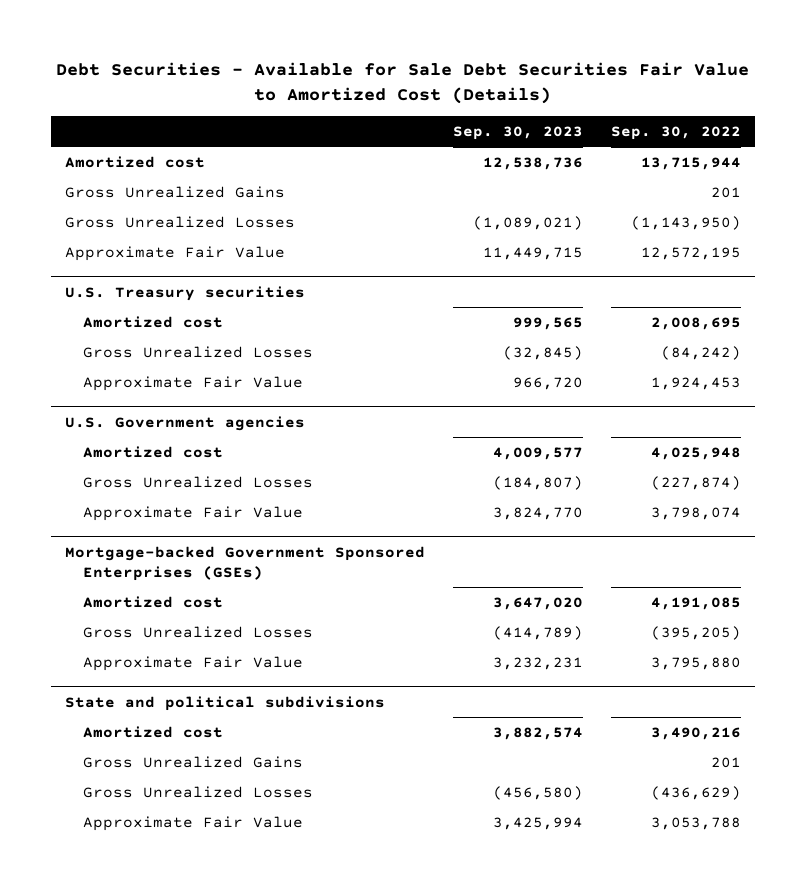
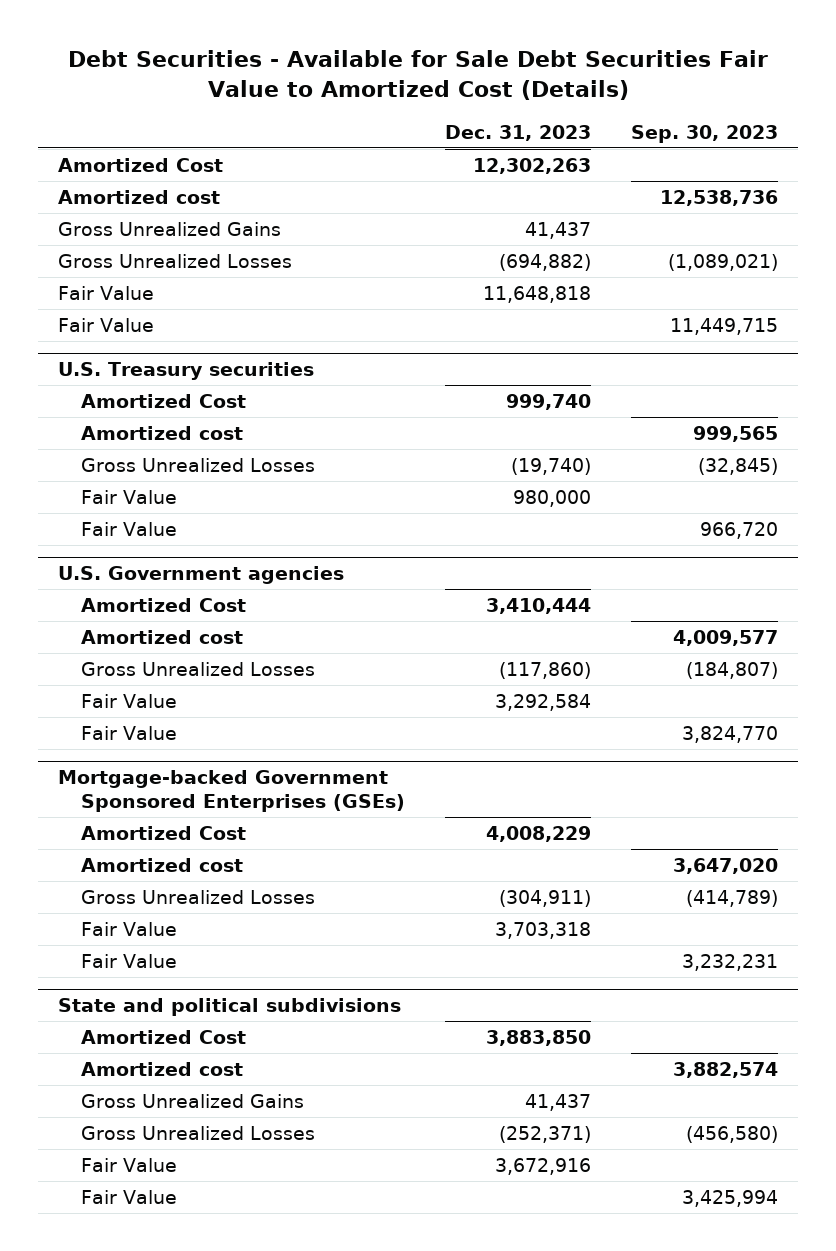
[610,125,741,140] Sep. 30, 2022 -> none
none -> [445,125,592,142] Dec. 31, 2023
none -> [57,157,223,172] Amortized Cost
none -> [57,285,154,300] Fair Value
[64,245,285,261] Approximate Fair Value -> [57,317,154,332] Fair Value
none -> [81,393,247,408] Amortized Cost
none -> [81,489,178,504] Fair Value
[83,375,304,391] Approximate Fair Value -> [81,521,178,536] Fair Value
none -> [81,597,247,612] Amortized Cost
none -> [81,693,178,708] Fair Value
[83,505,304,521] Approximate Fair Value -> [81,725,178,740] Fair Value
none -> [81,825,247,840] Amortized Cost
none -> [81,921,178,936] Fair Value
[83,655,304,671] Approximate Fair Value -> [81,953,178,968] Fair Value
none -> [81,1029,247,1044] Amortized Cost
none -> [81,1157,178,1172] Fair Value
[83,815,304,831] Approximate Fair Value -> [81,1189,178,1204] Fair Value

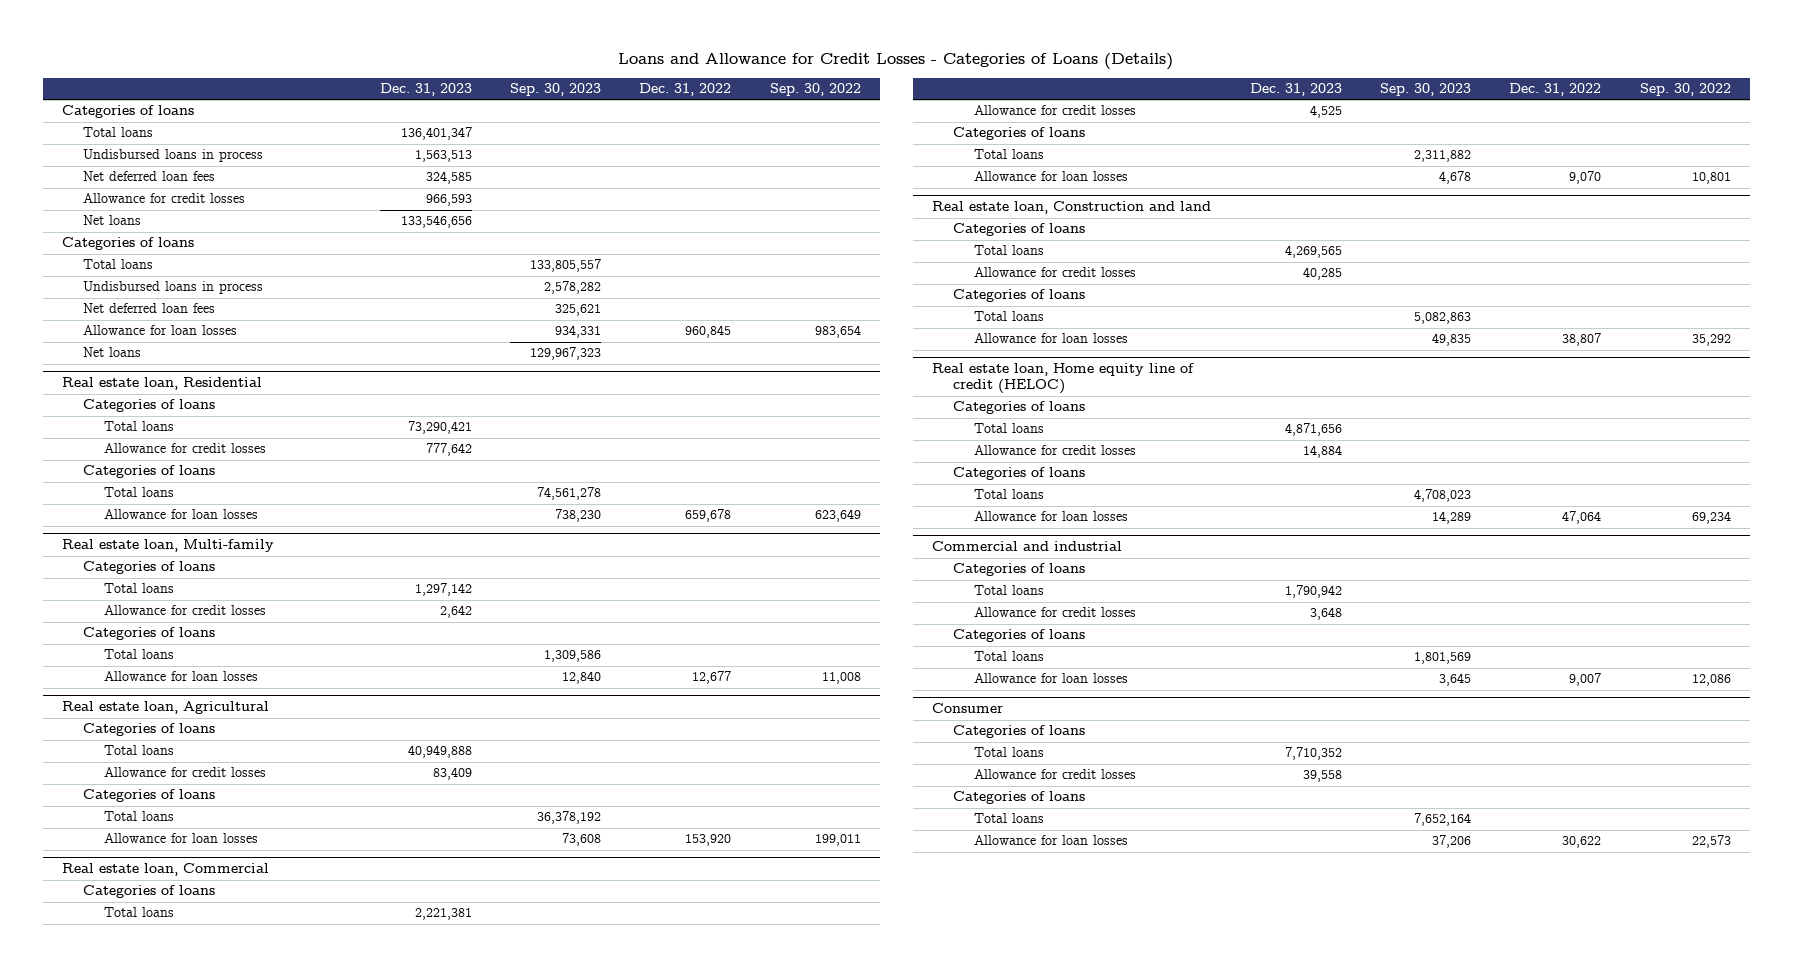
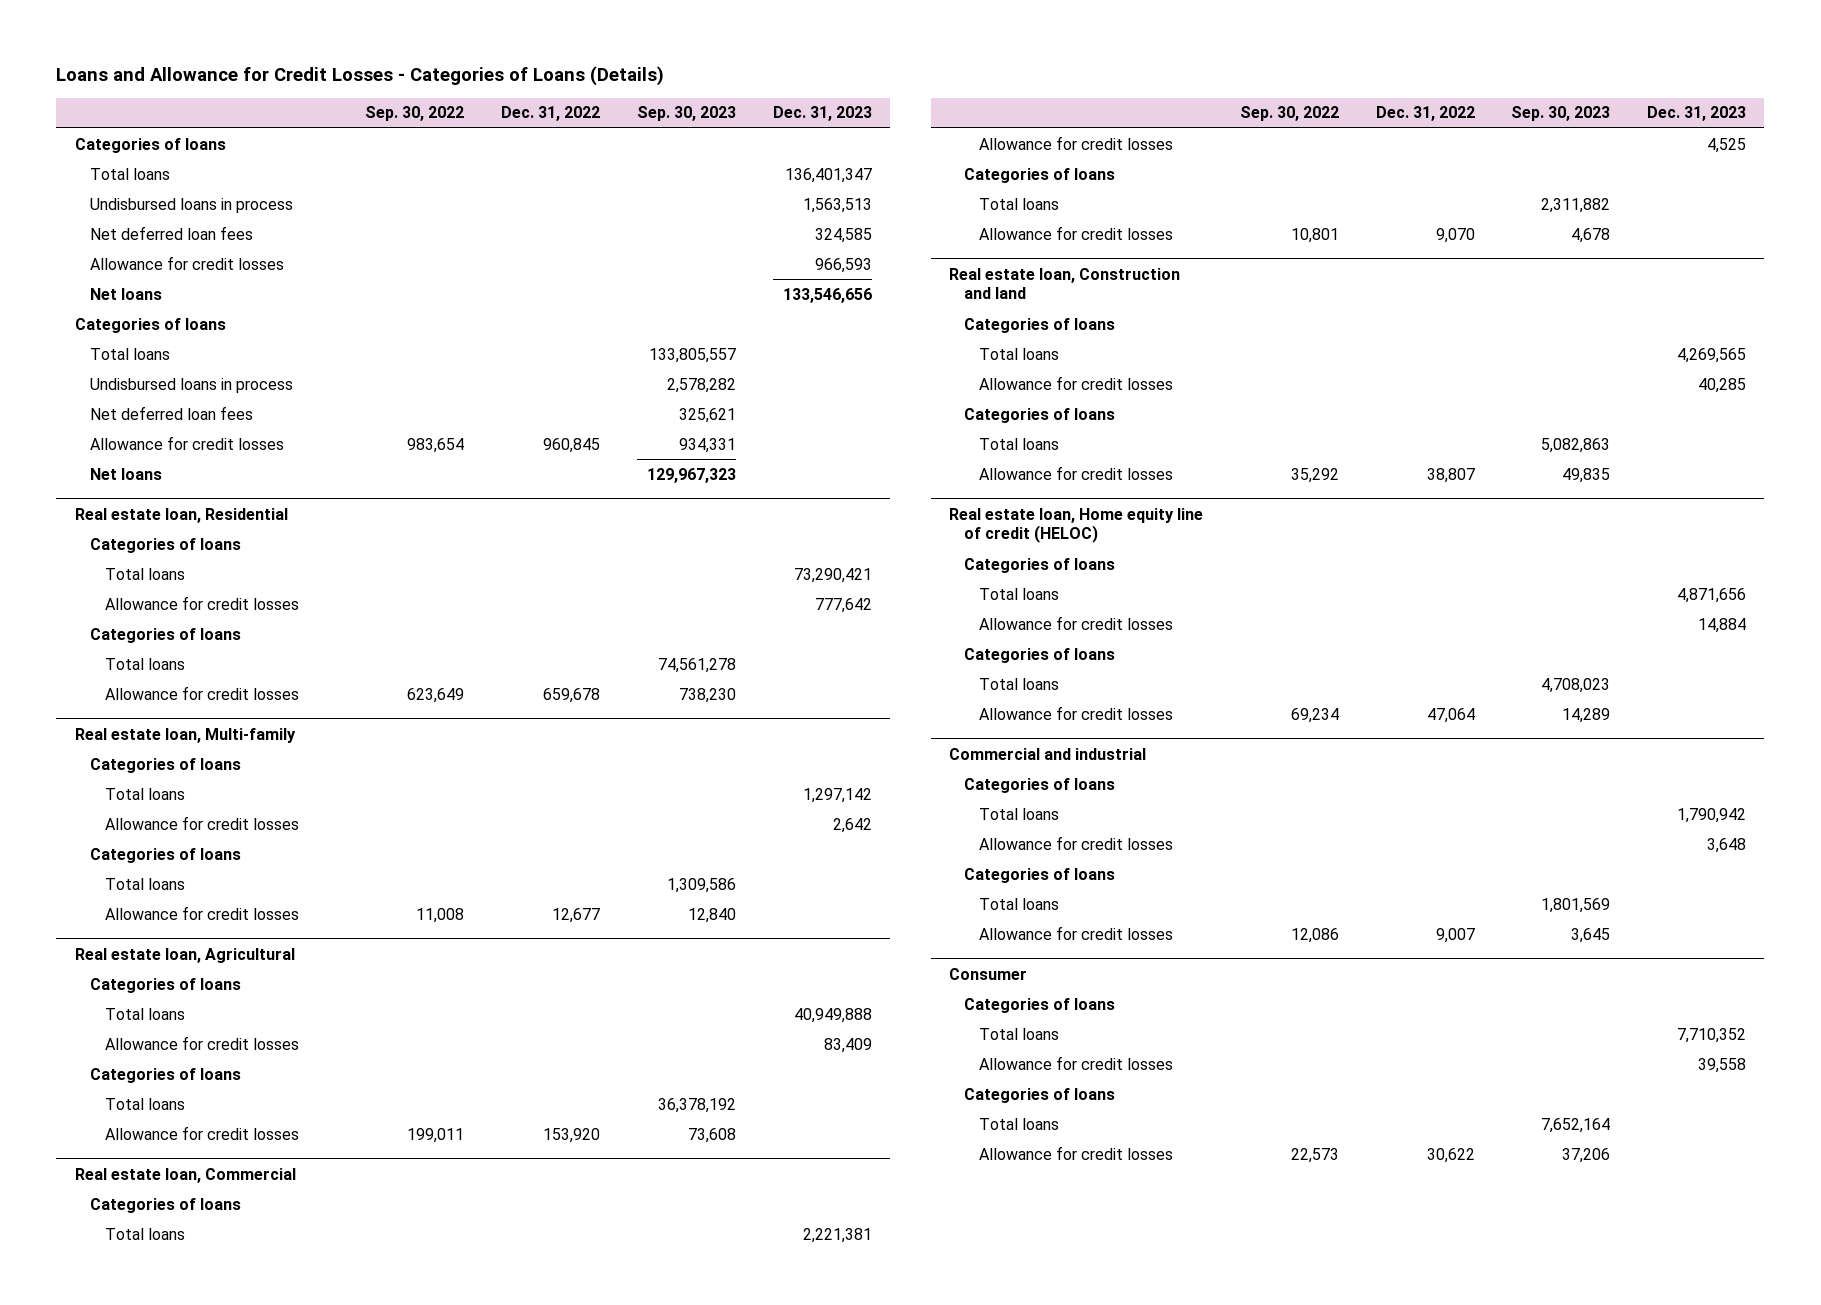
[83,325,238,336] Allowance for loan losses -> [89,435,284,450] Allowance for credit losses
[104,509,259,520] Allowance for loan losses -> [105,685,300,700] Allowance for credit losses
[104,671,259,682] Allowance for loan losses -> [105,905,300,920] Allowance for credit losses
[104,833,259,844] Allowance for loan losses -> [105,1125,300,1140] Allowance for credit losses
[974,171,1129,182] Allowance for loan losses -> [979,225,1174,240] Allowance for credit losses
[974,333,1129,344] Allowance for loan losses -> [979,465,1174,480] Allowance for credit losses
[974,511,1129,522] Allowance for loan losses -> [979,705,1174,720] Allowance for credit losses
[974,673,1129,684] Allowance for loan losses -> [979,925,1174,940] Allowance for credit losses
[974,835,1129,846] Allowance for loan losses -> [979,1145,1174,1160] Allowance for credit losses

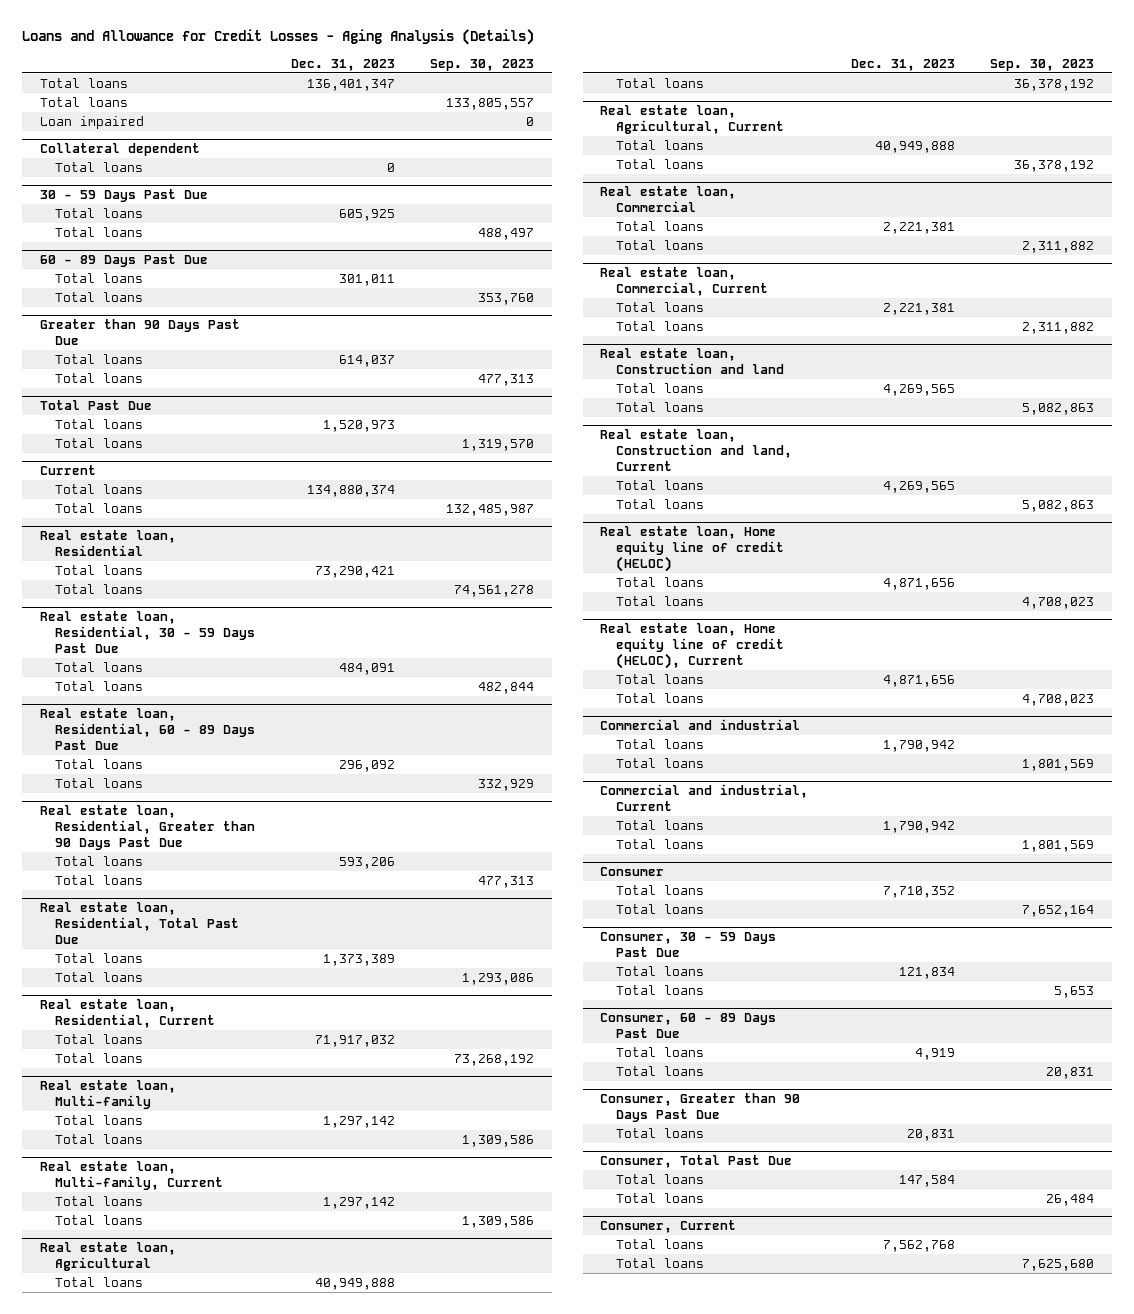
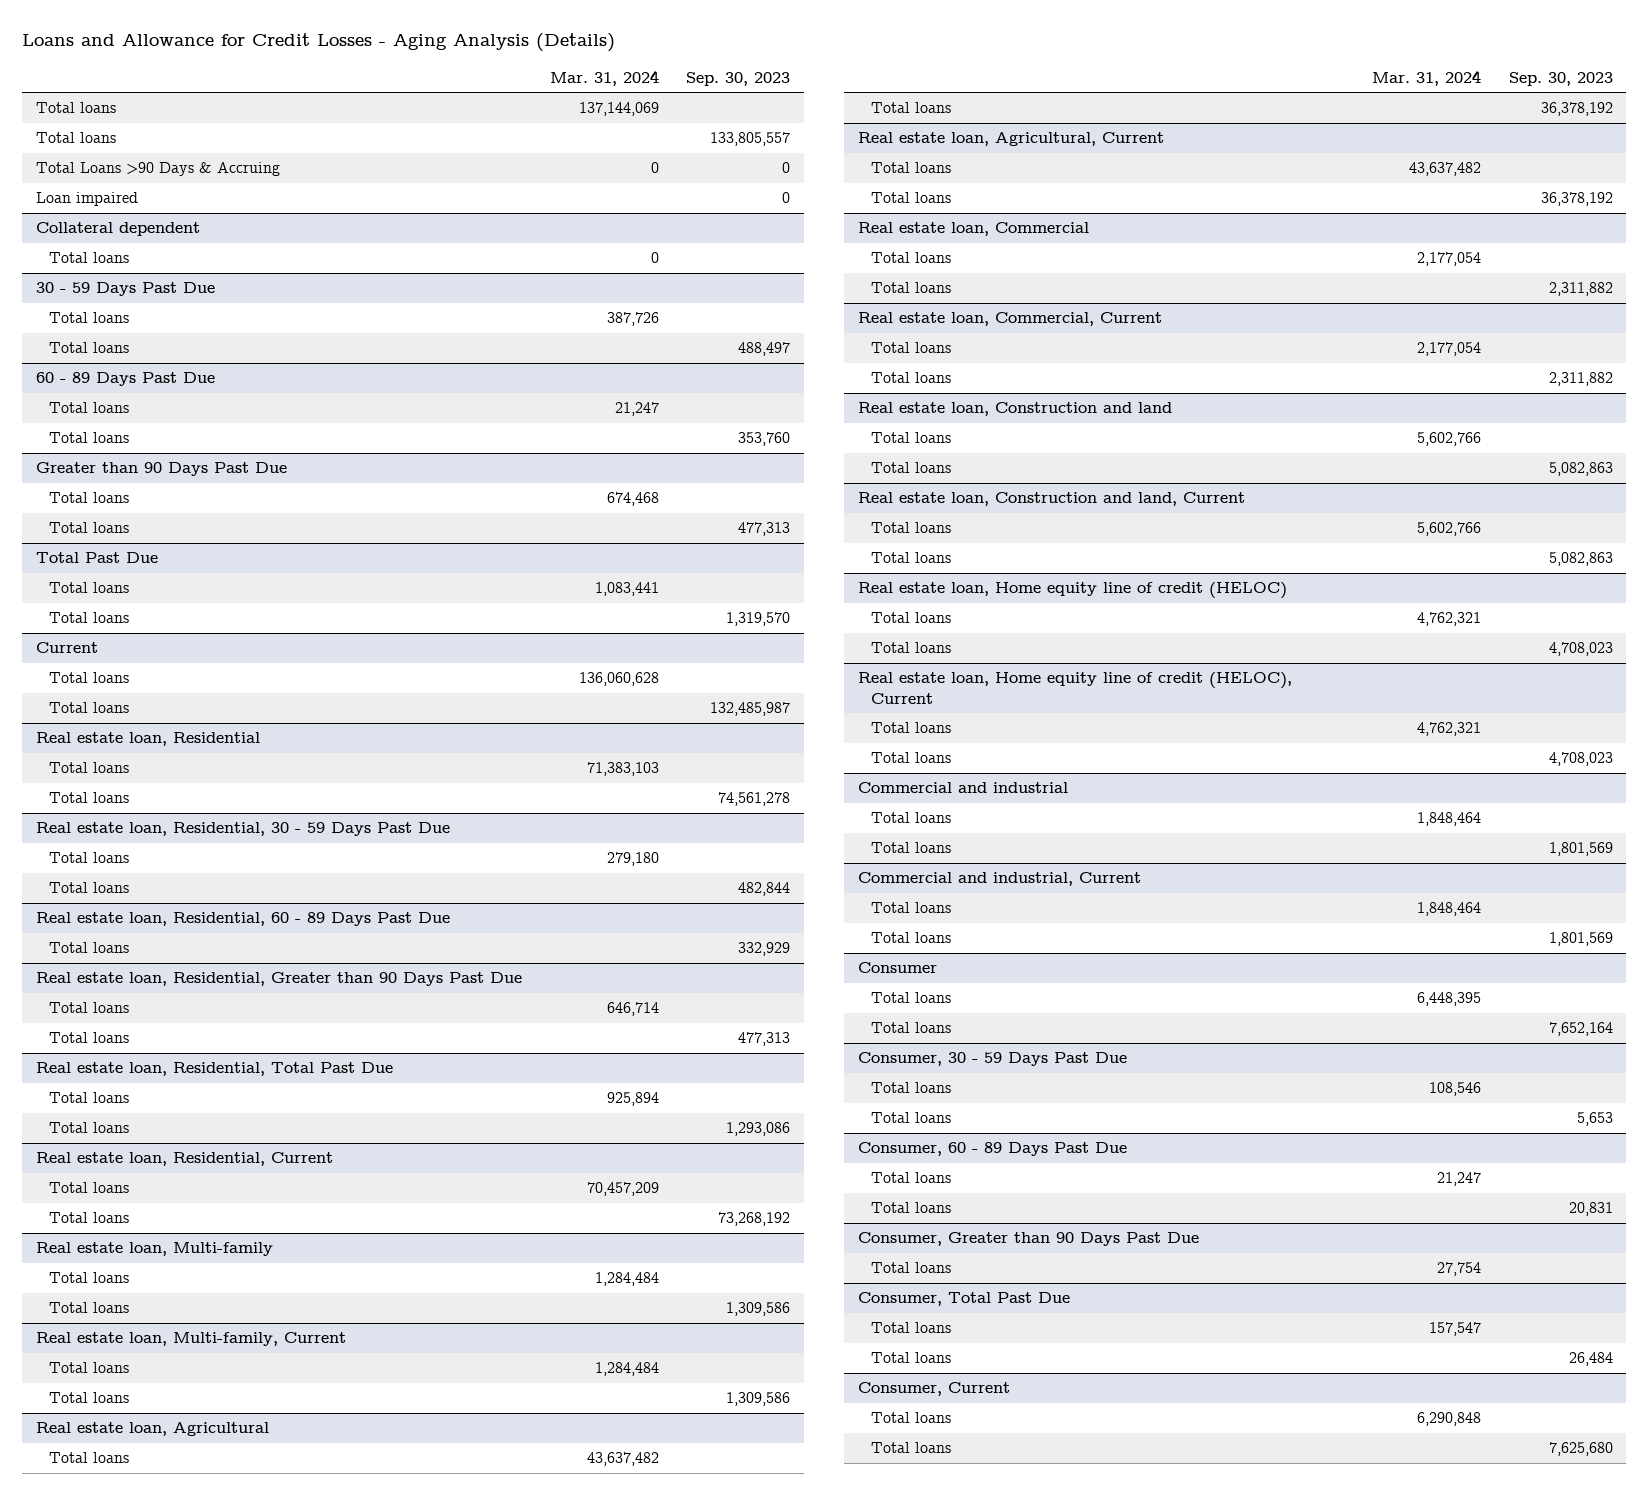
[290,58,395,71] Dec. 31, 2023 -> none
none -> [549,69,659,86] Mar. 31, 2024
none -> [35,162,280,177] Total Loans >90 Days & Accruing
[55,758,144,769] Total loans -> none

